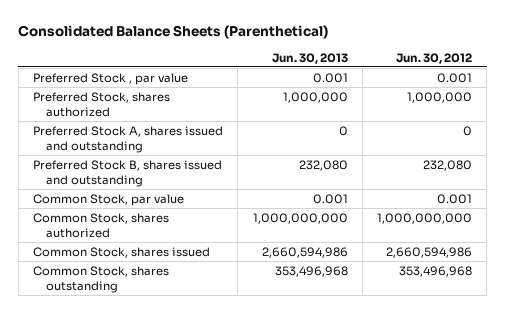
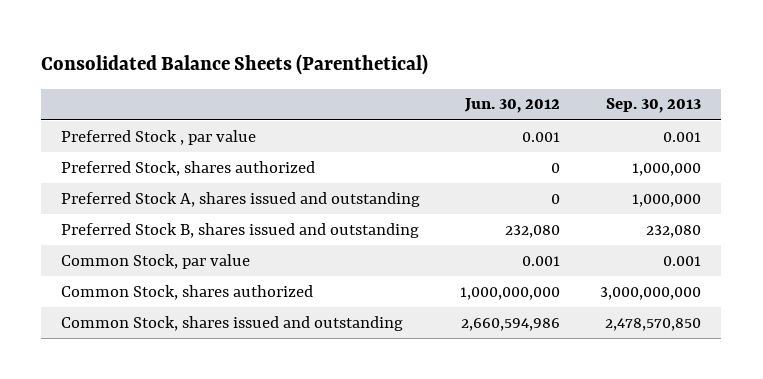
[271,52,348,64] Jun. 30, 2013 -> none
none -> [606,98,702,114] Sep. 30, 2013
[407,91,473,103] 1,000,000 -> [551,162,561,173] 0
[33,265,170,293] Common Stock, shares outstanding -> none
[33,246,211,258] Common Stock, shares issued -> [61,315,404,331] Common Stock, shares issued and outstanding

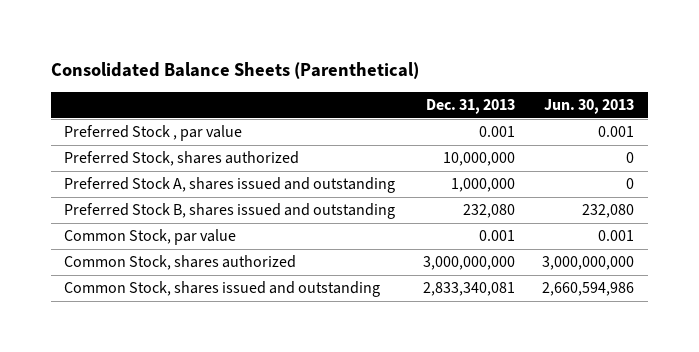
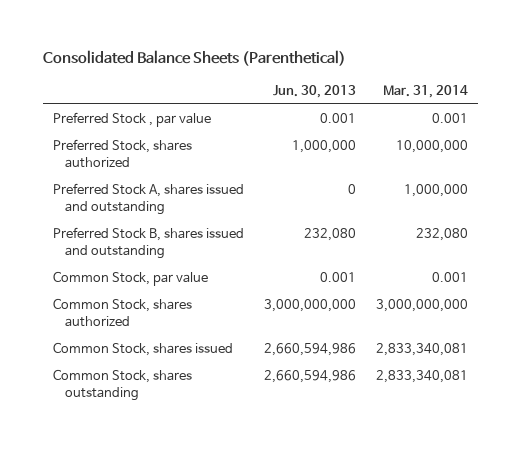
[425,98,515,114] Dec. 31, 2013 -> none
none -> [383,84,469,98] Mar. 31, 2014
[626,152,635,164] 0 -> [292,140,357,154] 1,000,000
[64,281,381,298] Common Stock, shares issued and outstanding -> [52,342,233,357] Common Stock, shares issued
none -> [52,369,192,402] Common Stock, shares outstanding

